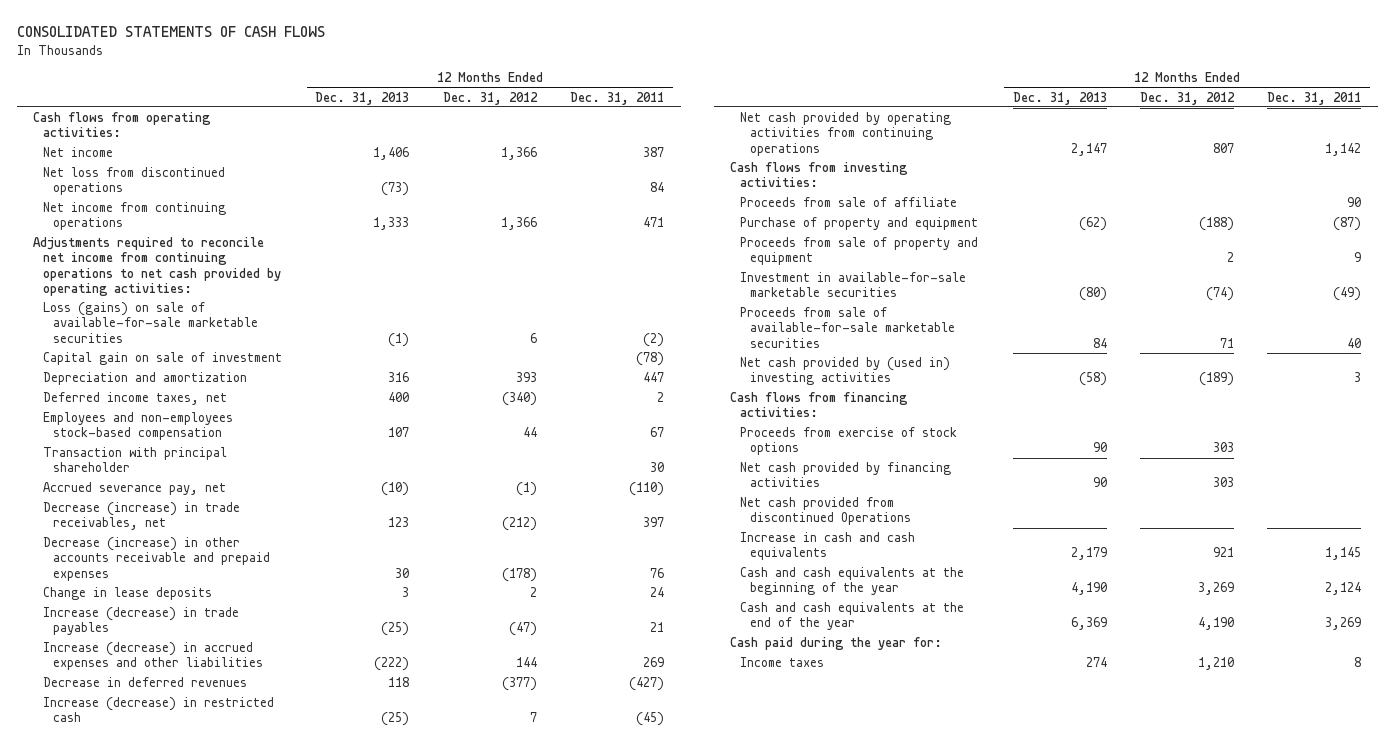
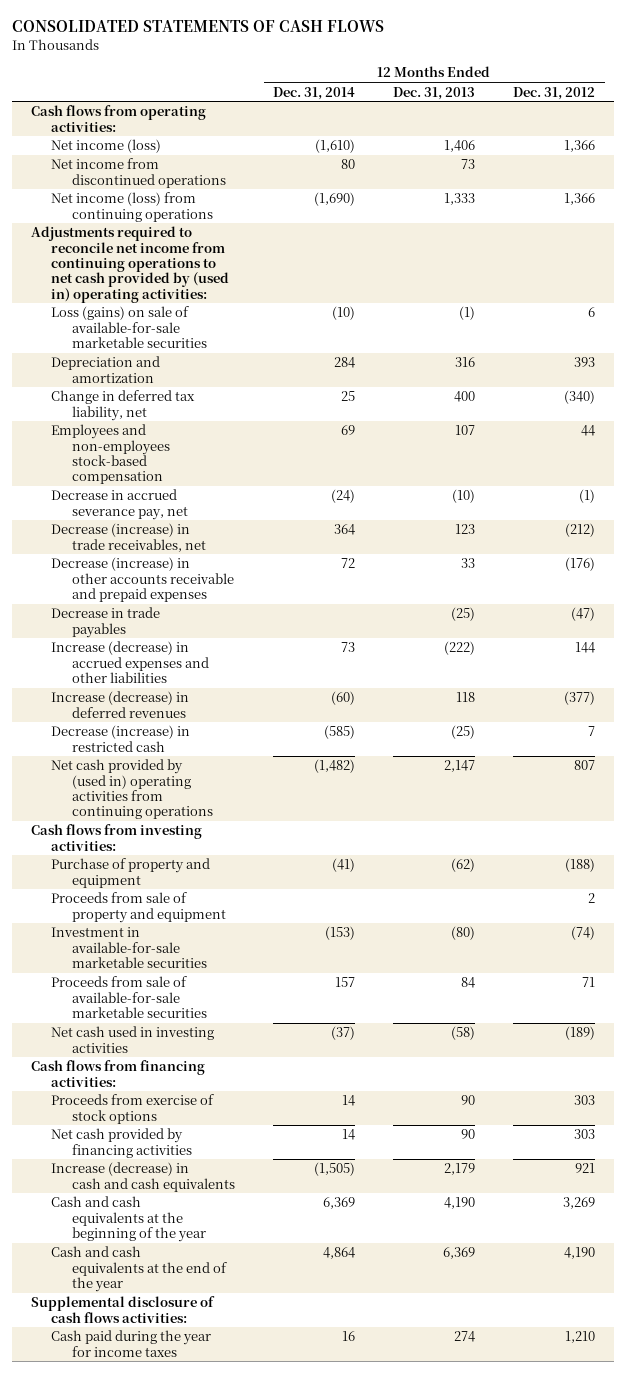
[570,91,665,105] Dec. 31, 2011 -> none
none -> [273,86,356,100] Dec. 31, 2014
[43,147,114,158] Net income -> [51,139,162,154] Net income (loss)
[43,167,226,196] Net loss from discontinued operations -> [51,158,227,188] Net income from discontinued operations
[381,182,410,197] (73) -> [461,159,476,170] 73
[43,202,227,231] Net income from continuing operations -> [51,192,214,222] Net income (loss) from continuing operations
[33,237,282,296] Adjustments required to reconcile net income from continuing operations to net cash provided by operating activities: -> [30,226,230,303] Adjustments required to reconcile net income from continuing operations to net cash provided by (used in) operating activities:
[43,352,283,366] Capital gain on sale of investment -> none
[43,392,228,406] Deferred income taxes, net -> [51,390,196,421] Change in deferred tax liability, net
[43,447,228,473] Transaction with principal shareholder -> none
[43,482,227,496] Accrued severance pay, net -> [51,489,189,520] Decrease in accrued severance pay, net
[43,587,213,601] Change in lease deposits -> none
[395,567,410,578] 30 -> [461,558,476,569] 33
[501,567,537,582] (178) -> [565,557,596,572] (176)
[43,607,240,636] Increase (decrease) in trade payables -> [51,607,161,638] Decrease in trade payables
[43,677,248,688] Decrease in deferred revenues -> [51,691,190,718] Increase (decrease) in deferred revenues
[43,697,275,723] Increase (decrease) in restricted cash -> [51,725,191,752] Decrease (increase) in restricted cash
[740,112,952,156] Net cash provided by operating activities from continuing operations -> [51,759,214,820] Net cash provided by (used in) operating activities from continuing operations
[740,197,958,208] Proceeds from sale of affiliate -> none
[740,357,951,386] Net cash provided by (used in) investing activities -> [51,1026,215,1053] Net cash used in investing activities
[740,497,912,526] Net cash provided from discontinued Operations -> none
[740,532,916,561] Increase in cash and cash equivalents -> [51,1162,236,1192] Increase (decrease) in cash and cash equivalents
[730,637,943,651] Cash paid during the year for: -> [30,1296,215,1323] Supplemental disclosure of cash flows activities:
[740,657,825,668] Income taxes -> [51,1330,212,1357] Cash paid during the year for income taxes

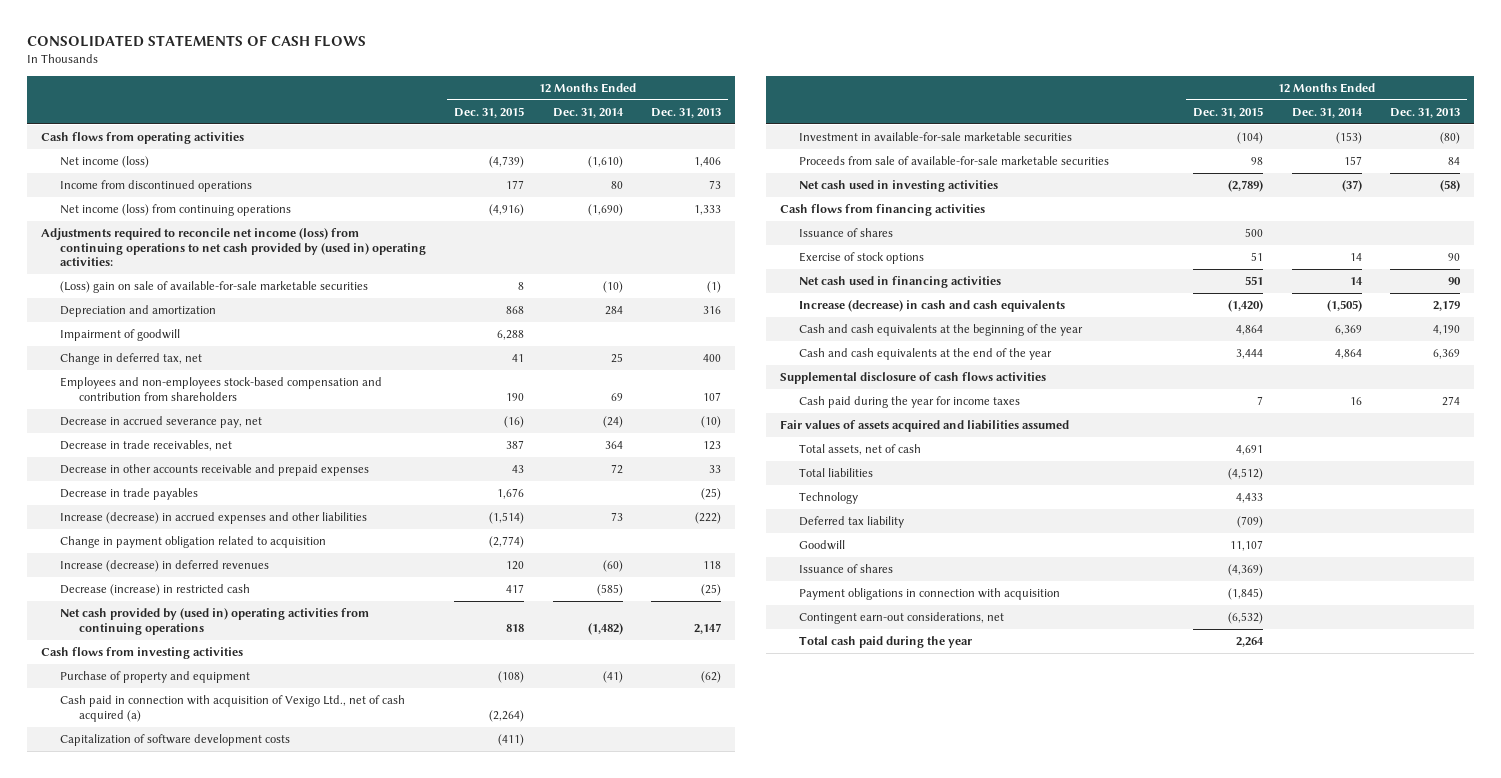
[513,86,596,100] Dec. 31, 2012 -> none
none -> [454,106,525,118] Dec. 31, 2015
[30,105,206,132] Cash flows from operating activities: -> [41,132,245,145] Cash flows from operating activities
[51,158,227,188] Net income from discontinued operations -> [59,180,252,193] Income from discontinued operations
[30,226,230,303] Adjustments required to reconcile net income from continuing operations to net cash provided by (used in) operating activities: -> [41,228,426,267] Adjustments required to reconcile net income (loss) from continuing operations to net cash provided by (used in) operating activities:
[51,306,208,348] Loss (gains) on sale of available-for-sale marketable securities -> [59,281,368,294] (Loss) gain on sale of available-for-sale marketable securities
none -> [59,329,180,342] Impairment of goodwill
[51,390,196,421] Change in deferred tax liability, net -> [59,353,202,366] Change in deferred tax, net
[51,424,171,485] Employees and non-employees stock-based compensation -> [59,377,382,401] Employees and non-employees stock-based compensation and contribution from shareholders
[51,523,207,552] Decrease (increase) in trade receivables, net -> [59,440,232,452] Decrease in trade receivables, net
[51,557,235,602] Decrease (increase) in other accounts receivable and prepaid expenses -> [59,464,369,477] Decrease in other accounts receivable and prepaid expenses
none -> [59,536,326,549] Change in payment obligation related to acquisition
[30,824,202,851] Cash flows from investing activities: -> [41,647,244,660] Cash flows from investing activities
[51,892,227,923] Proceeds from sale of property and equipment -> none
none -> [59,695,405,722] Cash paid in connection with acquisition of Vexigo Ltd., net of cash acquired (a)
none -> [59,734,290,747] Capitalization of software development costs
[30,1060,205,1087] Cash flows from financing activities: -> [780,204,986,217] Cash flows from financing activities
none -> [799,228,894,238] Issuance of shares
[51,1094,215,1124] Proceeds from exercise of stock options -> [799,252,925,265] Exercise of stock options
[51,1128,193,1158] Net cash provided by financing activities -> [799,276,1002,289] Net cash used in financing activities
[30,1296,215,1323] Supplemental disclosure of cash flows activities: -> [780,372,1047,385] Supplemental disclosure of cash flows activities
none -> [780,420,1070,433] Fair values of assets acquired and liabilities assumed
none -> [799,444,922,456] Total assets, net of cash
none -> [799,468,874,478] Total liabilities
none -> [799,492,859,505] Technology
none -> [799,516,905,529] Deferred tax liability
none -> [799,540,846,551] Goodwill
none -> [799,564,894,574] Issuance of shares
none -> [799,588,1061,601] Payment obligations in connection with acquisition
none -> [799,612,1005,625] Contingent earn-out considerations, net
none -> [799,636,973,649] Total cash paid during the year

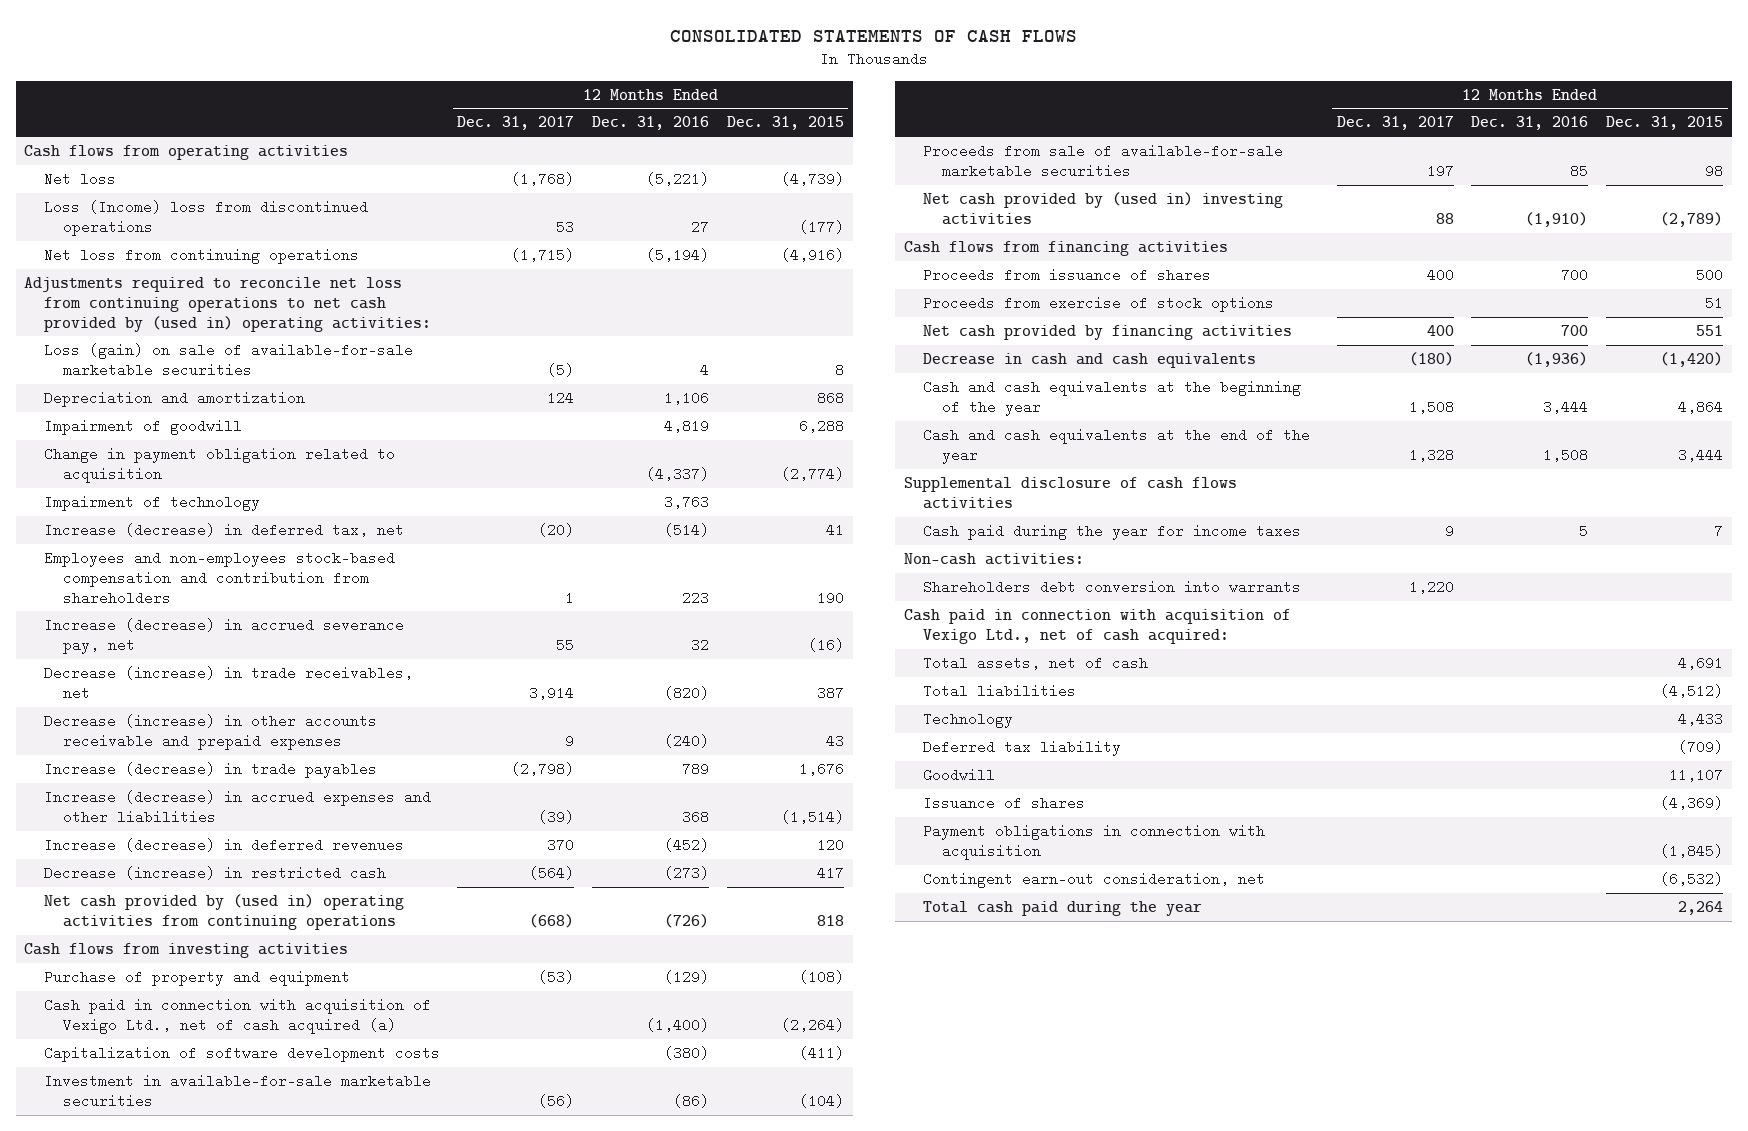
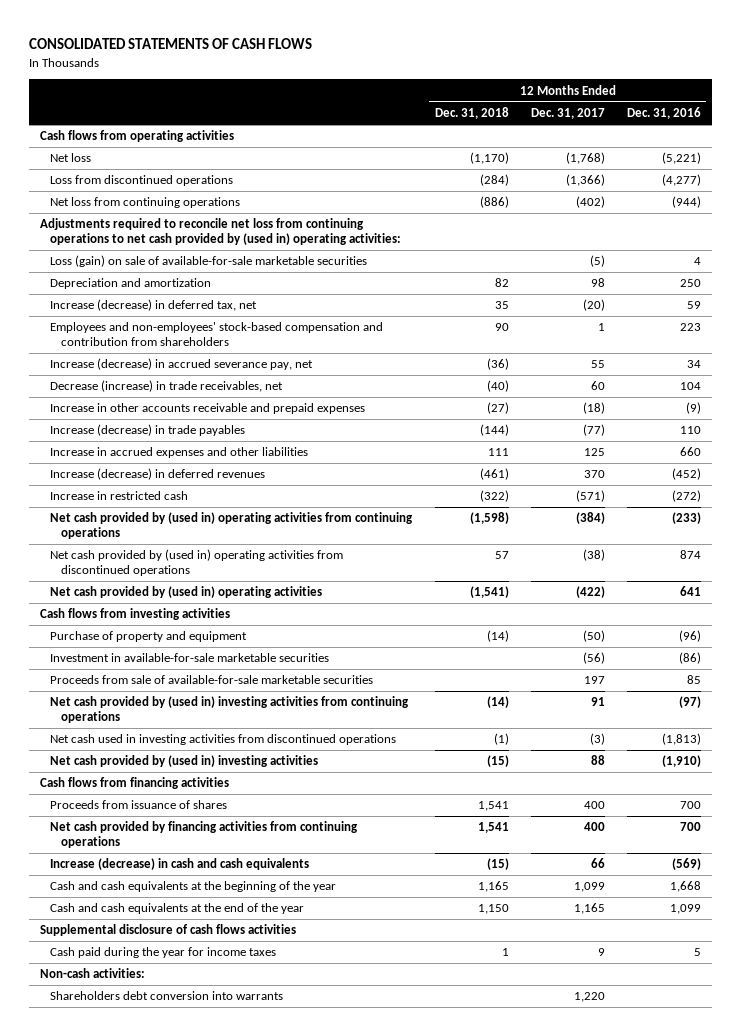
[726,116,844,131] Dec. 31, 2015 -> none
none -> [434,107,509,120] Dec. 31, 2018
[43,199,368,236] Loss (Income) loss from discontinued operations -> [50,175,234,187] Loss from discontinued operations
[556,219,575,234] 53 -> [565,174,605,187] (1,366)
[691,219,710,234] 27 -> [661,174,701,187] (4,277)
[511,247,575,262] (1,715) -> [575,196,605,209] (402)
[646,247,710,262] (5,194) -> [671,196,701,209] (944)
[43,418,242,435] Impairment of goodwill -> none
[43,446,395,483] Change in payment obligation related to acquisition -> none
[43,494,260,511] Impairment of technology -> none
[547,390,575,405] 124 -> [590,278,605,288] 98
[664,390,710,405] 1,106 -> [679,279,701,288] 250
[664,522,710,537] (514) -> [686,301,701,310] 59
[43,550,395,605] Employees and non-employees stock-based compensation and contribution from shareholders -> [50,322,384,347] Employees and non-employees' stock-based compensation and contribution from shareholders
[691,637,710,652] 32 -> [686,360,701,369] 34
[529,685,575,700] 3,914 -> [590,381,605,391] 60
[664,685,710,700] (820) -> [679,382,701,391] 104
[43,713,377,750] Decrease (increase) in other accounts receivable and prepaid expenses -> [50,403,366,415] Increase in other accounts receivable and prepaid expenses
[565,733,575,748] 9 -> [582,402,605,415] (18)
[664,733,710,748] (240) -> [685,402,701,415] (9)
[511,761,575,776] (2,798) -> [582,424,605,437] (77)
[682,761,710,776] 789 -> [679,426,701,435] 110
[43,789,431,824] Increase (decrease) in accrued expenses and other liabilities -> [50,447,309,459] Increase in accrued expenses and other liabilities
[538,809,575,824] (39) -> [583,448,605,457] 125
[682,809,710,824] 368 -> [679,447,701,457] 660
[43,865,386,880] Decrease (increase) in restricted cash -> [50,491,189,501] Increase in restricted cash
[529,865,575,880] (564) -> [575,490,605,503] (571)
[664,865,710,880] (273) -> [671,490,701,503] (272)
[529,913,575,928] (668) -> [575,512,605,525] (384)
[664,913,710,928] (726) -> [671,512,701,525] (233)
none -> [50,549,344,577] Net cash provided by (used in) operating activities from discontinued operations
none -> [50,586,323,599] Net cash provided by (used in) operating activities
[43,997,431,1034] Cash paid in connection with acquisition of Vexigo Ltd., net of cash acquired (a) -> none
[43,1045,440,1062] Capitalization of software development costs -> none
[538,969,575,984] (53) -> [582,630,605,643] (50)
[664,969,710,984] (129) -> [678,630,701,643] (96)
none -> [50,696,410,724] Net cash provided by (used in) investing activities from continuing operations
none -> [50,734,397,746] Net cash used in investing activities from discontinued operations
[922,295,1274,312] Proceeds from exercise of stock options -> none
[922,324,1292,340] Net cash provided by financing activities -> [50,821,359,849] Net cash provided by financing activities from continuing operations
[922,352,1256,368] Decrease in cash and cash equivalents -> [50,858,310,871] Increase (decrease) in cash and cash equivalents
[1408,351,1454,366] (180) -> [590,858,605,869] 66
[1525,351,1589,367] (1,936) -> [671,858,701,871] (569)
[1408,399,1454,414] 1,508 -> [573,882,605,893] 1,099
[1543,399,1589,414] 3,444 -> [669,881,701,893] 1,668
[1408,447,1454,462] 1,328 -> [573,903,605,915] 1,165
[1543,447,1589,462] 1,508 -> [669,904,701,915] 1,099
[903,608,1291,644] Cash paid in connection with acquisition of Vexigo Ltd., net of cash acquired: -> none
[922,655,1148,670] Total assets, net of cash -> none
[922,683,1076,698] Total liabilities -> none
[922,711,1013,728] Technology -> none
[922,739,1121,756] Deferred tax liability -> none
[922,767,995,782] Goodwill -> none
[922,795,1085,810] Issuance of shares -> none
[922,823,1265,860] Payment obligations in connection with acquisition -> none
[922,871,1265,888] Contingent earn-out consideration, net -> none
[922,900,1202,916] Total cash paid during the year -> none

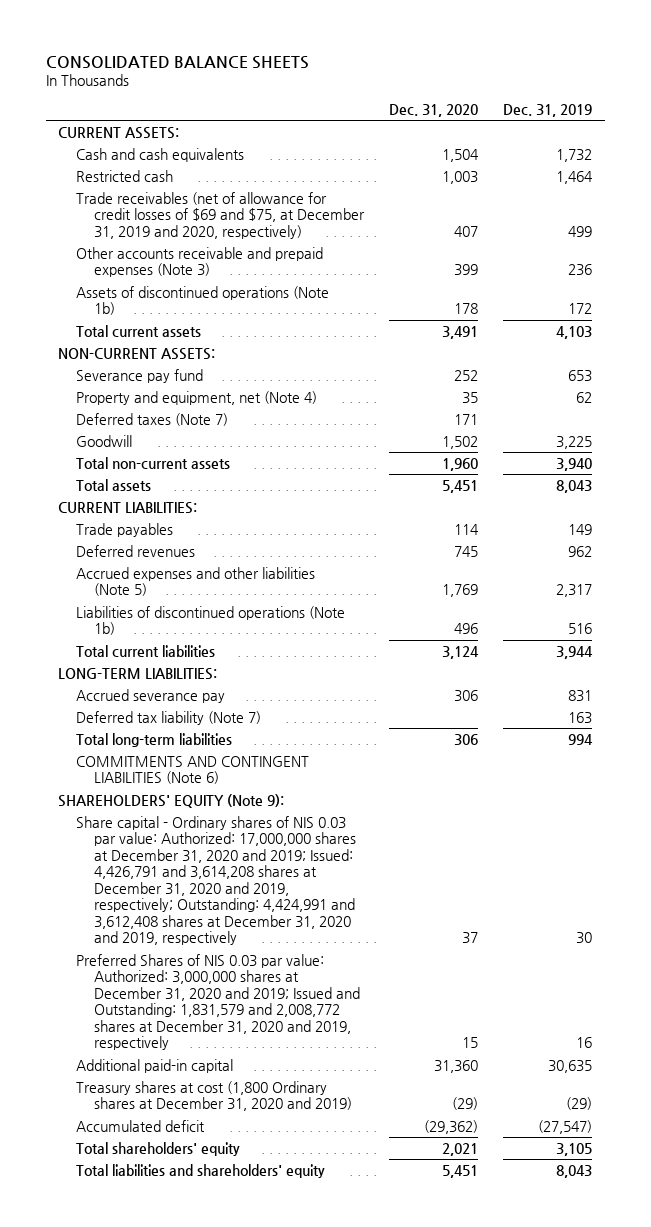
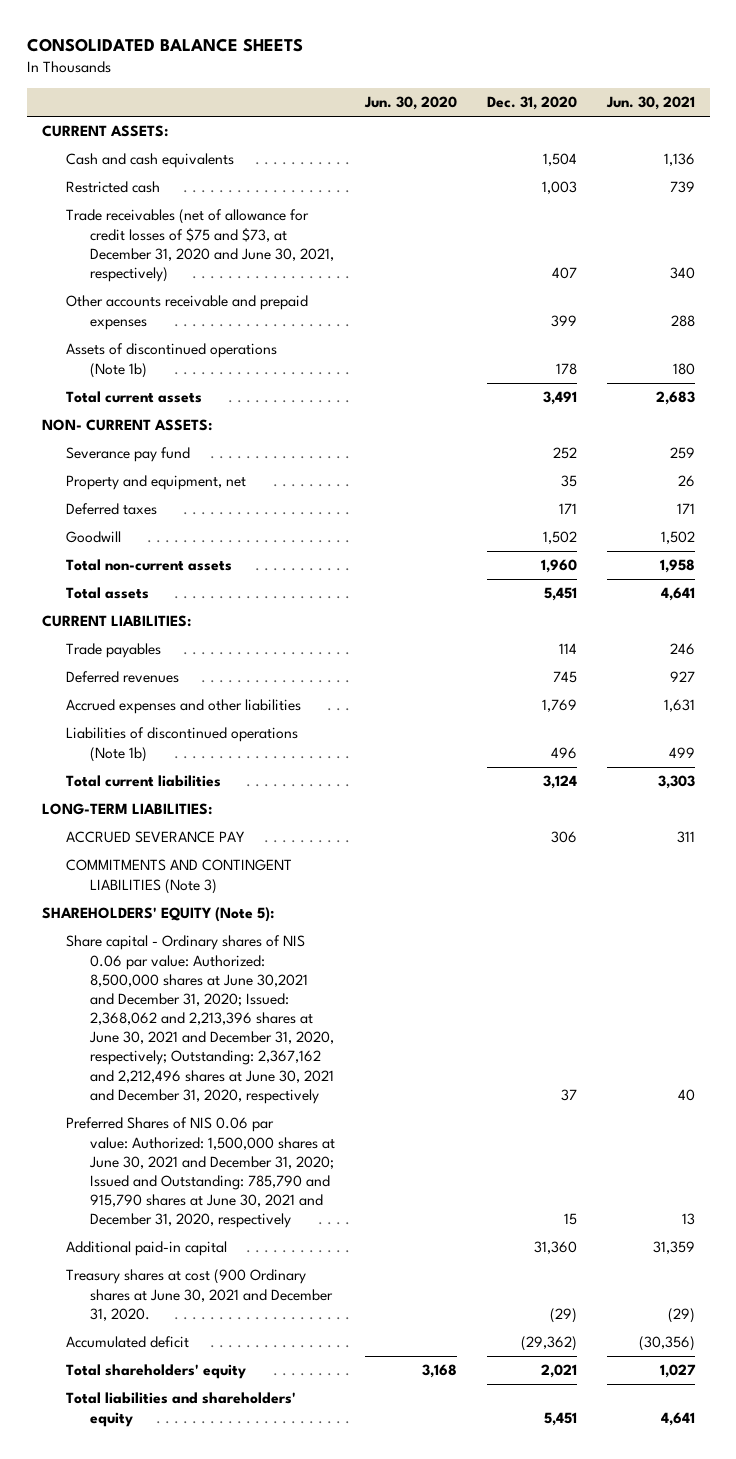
[503,104,593,118] Dec. 31, 2019 -> none
none -> [363,96,457,111] Jun. 30, 2020
none -> [605,96,695,111] Jun. 30, 2021
[76,191,366,239] Trade receivables (net of allowance for credit losses of $69 and $75, at December 31, 2019 and 2020, respectively) -> [65,209,335,282] Trade receivables (net of allowance for credit losses of $75 and $73, at December 31, 2020 and June 30, 2021, respectively)
[76,246,324,278] Other accounts receivable and prepaid expenses (Note 3) -> [65,295,308,330] Other accounts receivable and prepaid expenses
[58,347,216,360] NON-CURRENT ASSETS: -> [41,419,212,432] NON- CURRENT ASSETS:
[76,390,318,405] Property and equipment, net (Note 4) -> [65,475,246,491] Property and equipment, net
[76,412,229,426] Deferred taxes (Note 7) -> [65,503,157,516] Deferred taxes
[76,566,316,597] Accrued expenses and other liabilities (Note 5) -> [65,699,301,715] Accrued expenses and other liabilities
[76,710,262,725] Deferred tax liability (Note 7) -> none
[76,732,233,747] Total long-term liabilities -> none
[76,688,226,703] Accrued severance pay -> [65,831,245,844] ACCRUED SEVERANCE PAY
[76,755,310,785] COMMITMENTS AND CONTINGENT LIABILITIES (Note 6) -> [65,859,292,894] COMMITMENTS AND CONTINGENT LIABILITIES (Note 3)
[58,793,285,808] SHAREHOLDERS' EQUITY (Note 9): -> [41,907,274,923] SHAREHOLDERS' EQUITY (Note 5):
[76,815,357,946] Share capital - Ordinary shares of NIS 0.03 par value: Authorized: 17,000,000 shares at December 31, 2020 and 2019; Issued: 4,426,791 and 3,614,208 shares at December 31, 2020 and 2019, respectively; Outstanding: 4,424,991 and 3,612,408 shares at December 31, 2020 and 2019, respectively -> [65,935,335,1104] Share capital - Ordinary shares of NIS 0.06 par value: Authorized: 8,500,000 shares at June 30,2021 and December 31, 2020; Issued: 2,368,062 and 2,213,396 shares at June 30, 2021 and December 31, 2020, respectively; Outstanding: 2,367,162 and 2,212,496 shares at June 30, 2021 and December 31, 2020, respectively
[76,953,361,1051] Preferred Shares of NIS 0.03 par value: Authorized: 3,000,000 shares at December 31, 2020 and 2019; Issued and Outstanding: 1,831,579 and 2,008,772 shares at December 31, 2020 and 2019, respectively -> [65,1117,336,1229] Preferred Shares of NIS 0.06 par value: Authorized: 1,500,000 shares at June 30, 2021 and December 31, 2020; Issued and Outstanding: 785,790 and 915,790 shares at June 30, 2021 and December 31, 2020, respectively
[76,1080,353,1112] Treasury shares at cost (1,800 Ordinary shares at December 31, 2020 and 2019) -> [65,1269,334,1321] Treasury shares at cost (900 Ordinary shares at June 30, 2021 and December 31, 2020.

